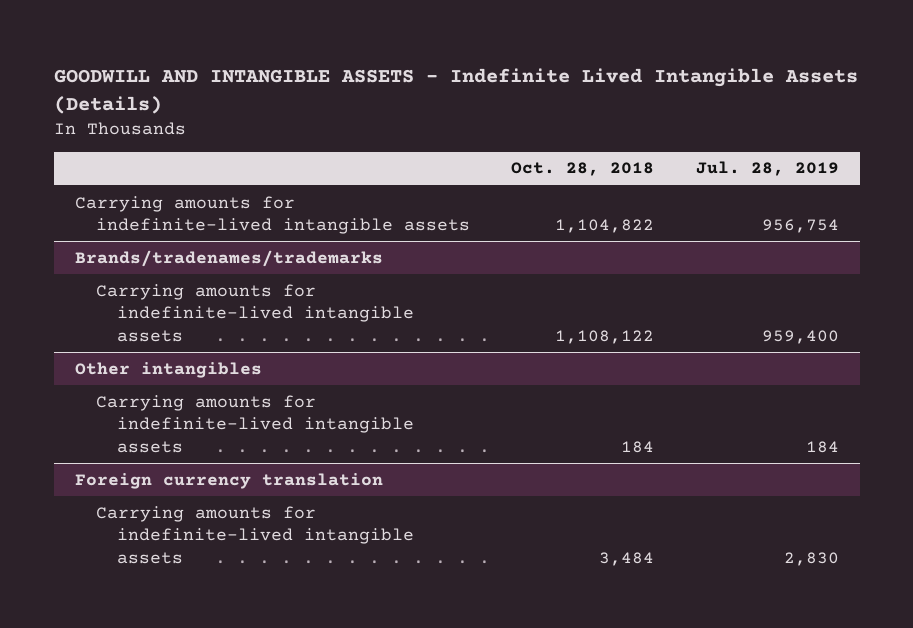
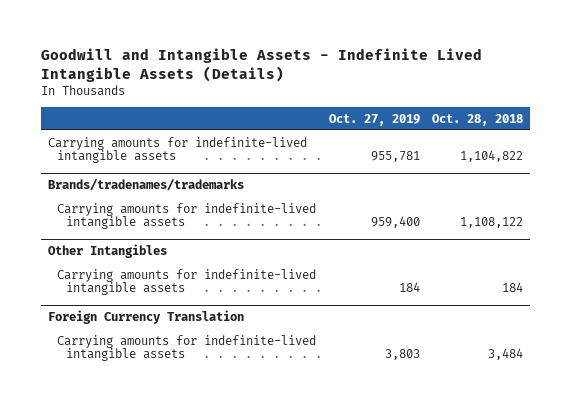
[53,67,858,114] GOODWILL AND INTANGIBLE ASSETS - Indefinite Lived Intangible Assets (Details) -> [41,47,483,82] Goodwill and Intangible Assets - Indefinite Lived Intangible Assets (Details)
[695,161,839,177] Jul. 28, 2019 -> none
none -> [328,113,420,126] Oct. 27, 2019
[74,361,262,378] Other intangibles -> [47,244,167,259] Other Intangibles
[74,472,383,489] Foreign currency translation -> [47,310,244,325] Foreign Currency Translation

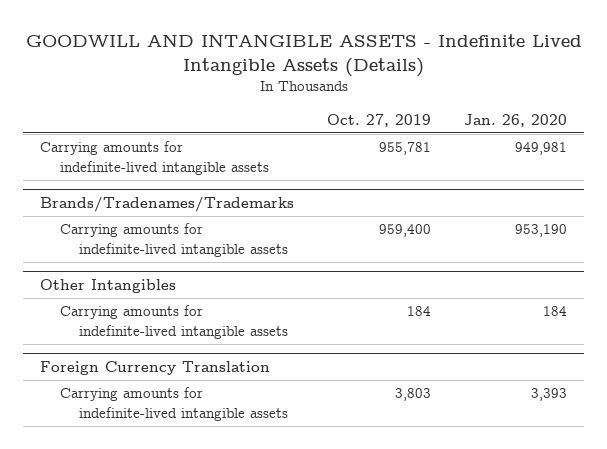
[41,47,483,82] Goodwill and Intangible Assets - Indefinite Lived Intangible Assets (Details) -> [25,33,582,77] GOODWILL AND INTANGIBLE ASSETS - Indefinite Lived Intangible Assets (Details)
[432,113,524,126] Oct. 28, 2018 -> none
none -> [464,113,568,127] Jan. 26, 2020
[47,178,244,192] Brands/tradenames/trademarks -> [39,197,294,213] Brands/Tradenames/Trademarks

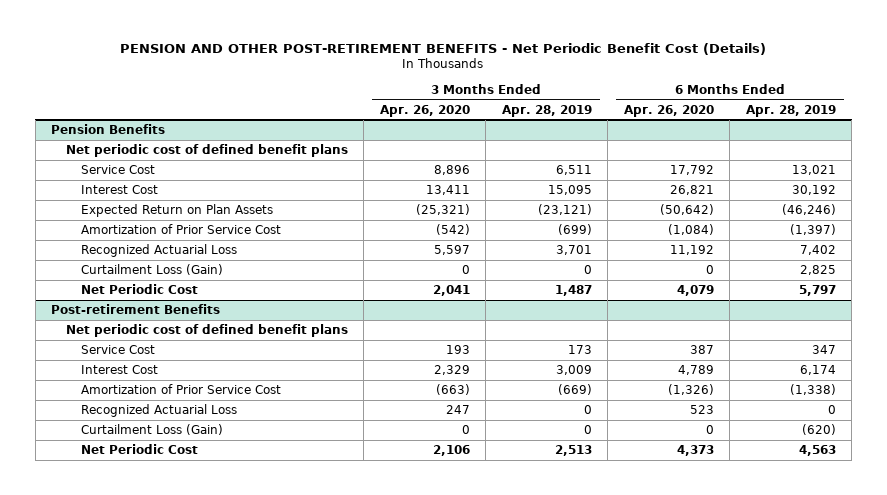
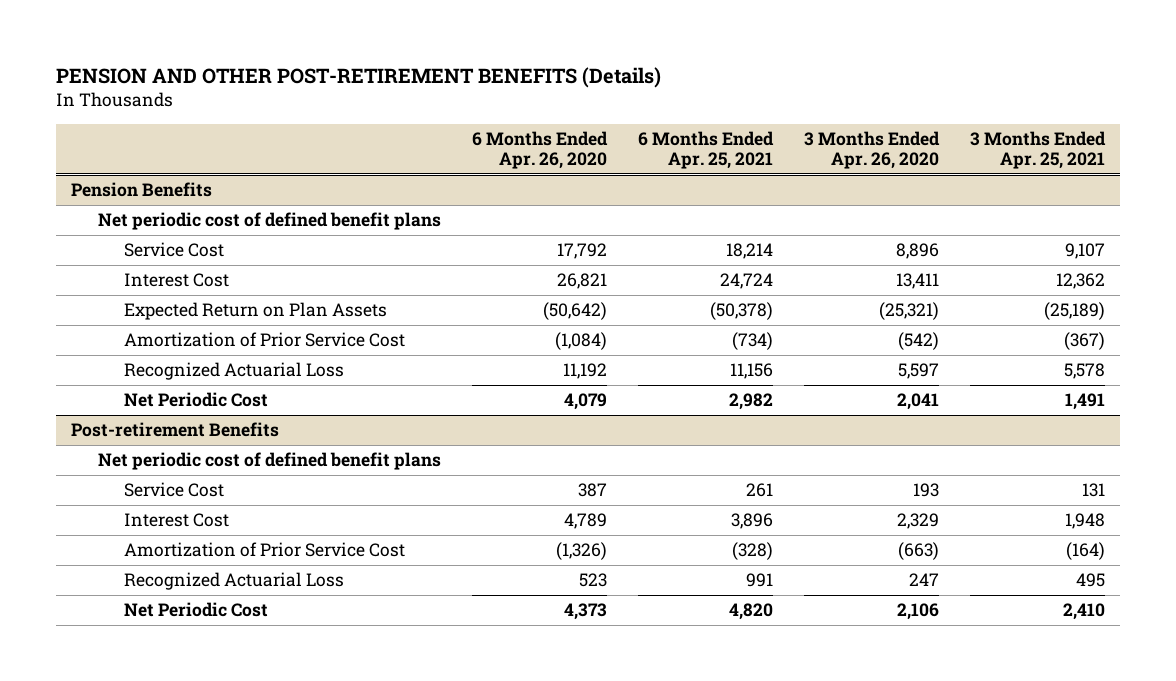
[120,42,767,55] PENSION AND OTHER POST-RETIREMENT BENEFITS - Net Periodic Benefit Cost (Details) -> [55,66,661,88] PENSION AND OTHER POST-RETIREMENT BENEFITS (Details)
[501,104,592,117] Apr. 28, 2019 -> none
[745,104,836,117] Apr. 28, 2019 -> none
none -> [637,130,774,170] 6 Months Ended Apr. 25, 2021
none -> [969,130,1106,170] 3 Months Ended Apr. 25, 2021
[80,264,223,276] Curtailment Loss (Gain) -> none
[80,424,223,436] Curtailment Loss (Gain) -> none

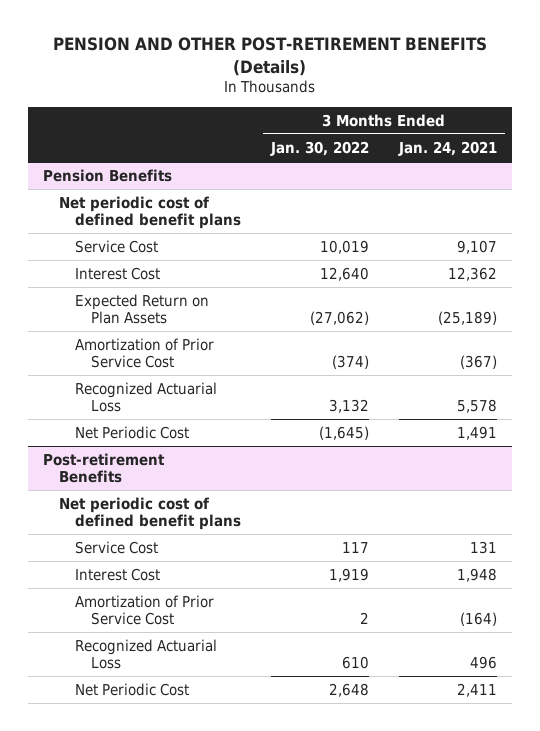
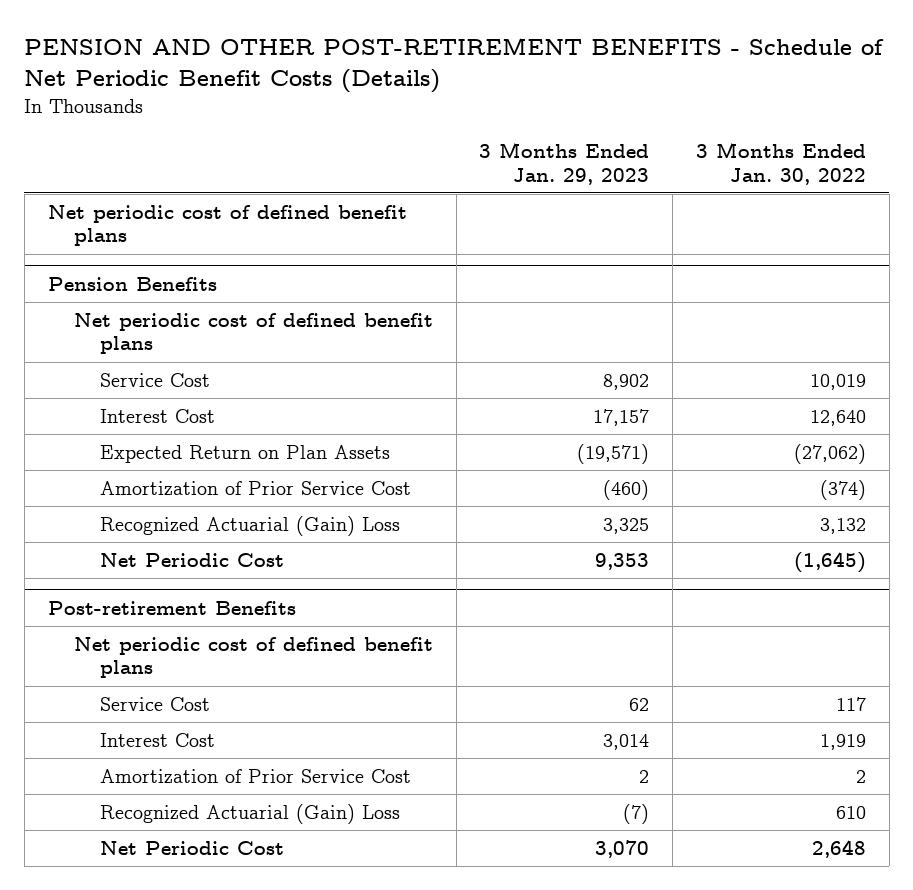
[52,37,487,76] PENSION AND OTHER POST-RETIREMENT BENEFITS (Details) -> [24,38,885,94] PENSION AND OTHER POST-RETIREMENT BENEFITS - Schedule of Net Periodic Benefit Costs (Details)
[398,140,498,156] Jan. 24, 2021 -> none
none -> [479,142,650,185] 3 Months Ended Jan. 29, 2023
none -> [47,205,407,247] Net periodic cost of defined benefit plans
[74,381,217,412] Recognized Actuarial Loss -> [100,516,401,537] Recognized Actuarial (Gain) Loss
[74,638,217,669] Recognized Actuarial Loss -> [100,804,401,825] Recognized Actuarial (Gain) Loss

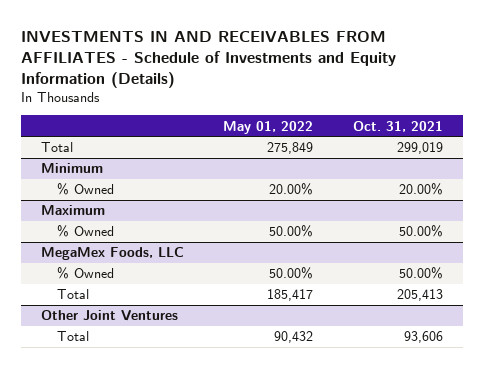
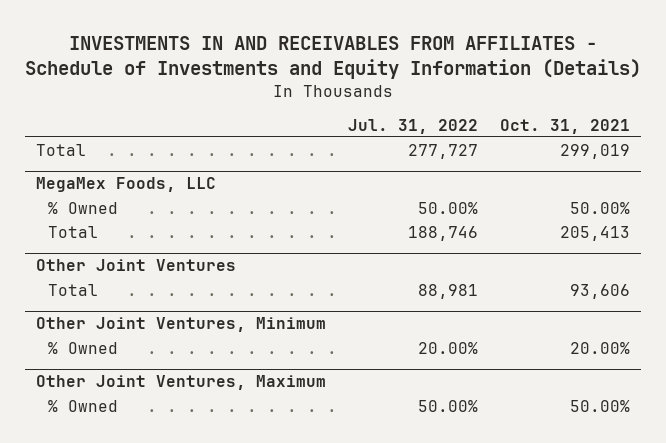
[223,120,314,134] May 01, 2022 -> none
none -> [348,118,479,134] Jul. 31, 2022
[40,163,103,174] Minimum -> none
[56,183,114,196] % Owned -> none
[40,205,105,216] Maximum -> none
[56,225,114,238] % Owned -> none
none -> [35,317,326,333] Other Joint Ventures, Minimum
none -> [47,341,118,354] % Owned
none -> [35,375,326,391] Other Joint Ventures, Maximum
none -> [47,399,118,412] % Owned

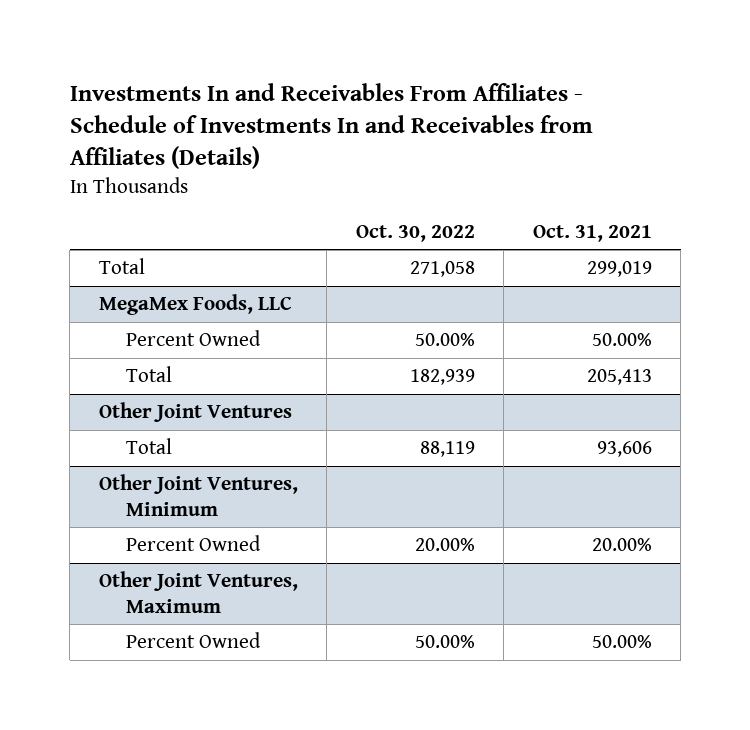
[25,35,642,79] INVESTMENTS IN AND RECEIVABLES FROM AFFILIATES - Schedule of Investments and Equity Information (Details) -> [69,83,593,170] Investments In and Receivables From Affiliates - Schedule of Investments In and Receivables from Affiliates (Details)
[348,118,479,134] Jul. 31, 2022 -> none
none -> [355,224,475,242] Oct. 30, 2022
[47,201,118,214] % Owned -> [125,330,261,347] Percent Owned
[47,341,118,354] % Owned -> [125,535,261,552] Percent Owned
[47,399,118,412] % Owned -> [125,632,261,649] Percent Owned

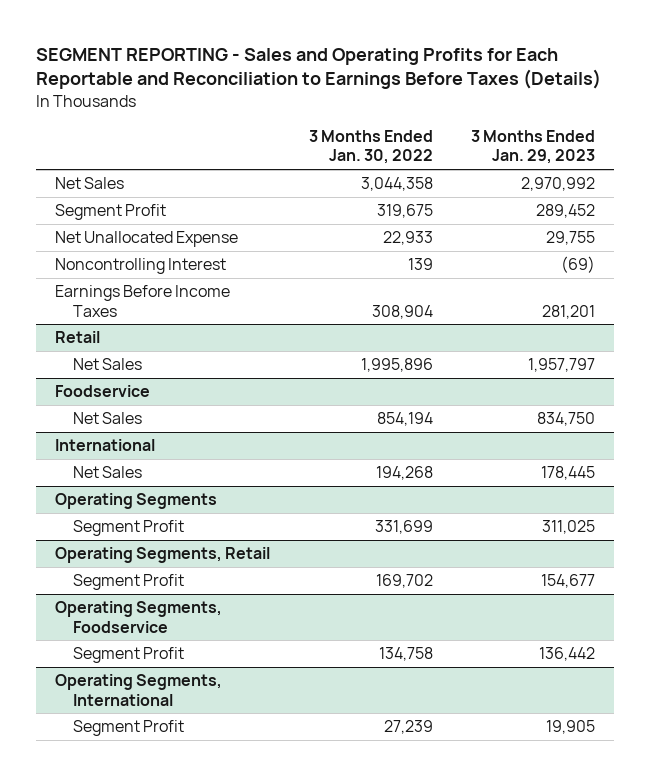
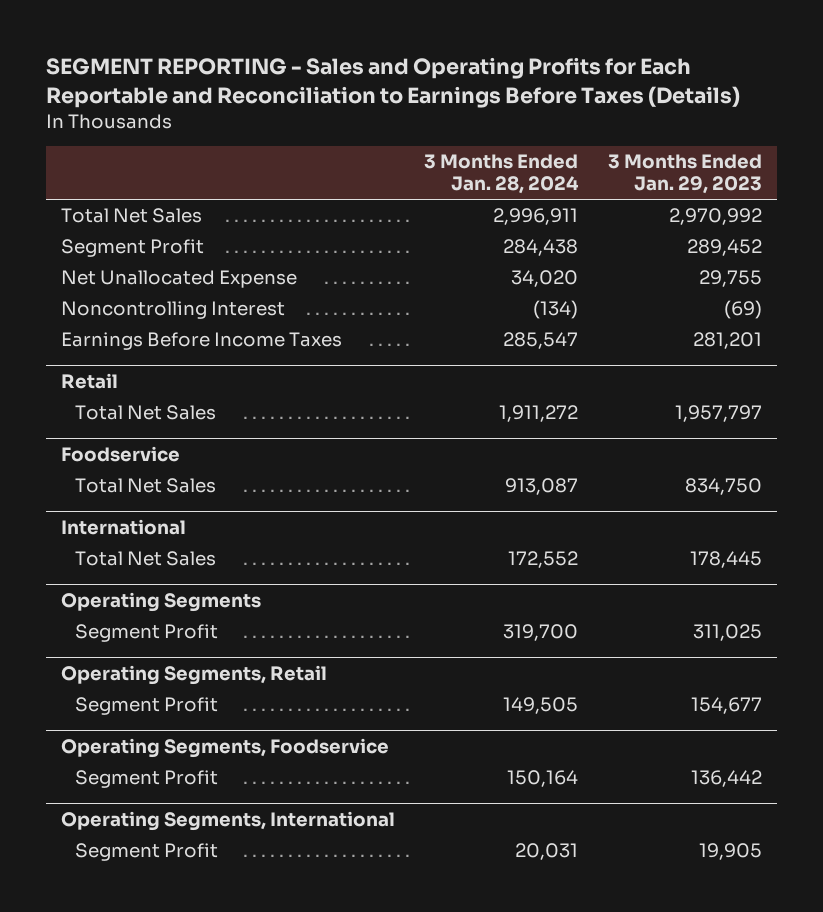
[308,129,433,165] 3 Months Ended Jan. 30, 2022 -> none
none -> [424,154,580,195] 3 Months Ended Jan. 28, 2024
[55,177,125,190] Net Sales -> [60,208,202,224] Total Net Sales
[73,358,143,371] Net Sales -> [74,405,216,421] Total Net Sales
[73,412,143,425] Net Sales -> [74,478,216,494] Total Net Sales
[73,466,143,479] Net Sales -> [74,551,216,567] Total Net Sales

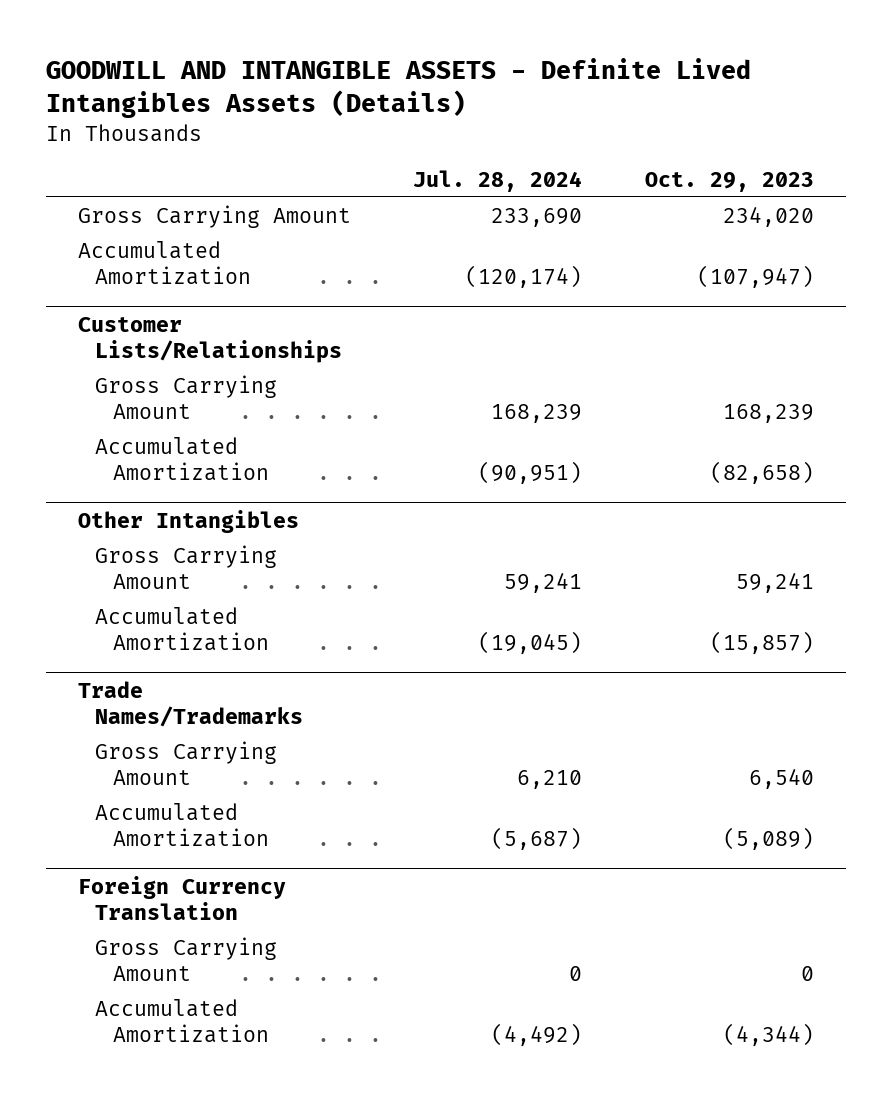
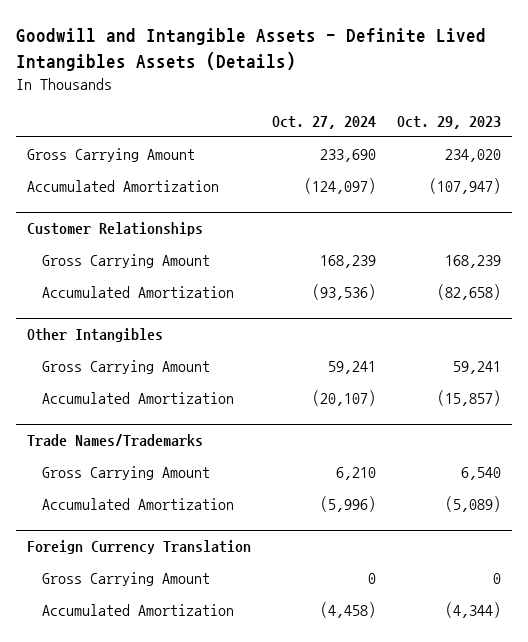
[46,58,752,119] GOODWILL AND INTANGIBLE ASSETS - Definite Lived Intangibles Assets (Details) -> [16,28,487,71] Goodwill and Intangible Assets - Definite Lived Intangibles Assets (Details)
[413,169,583,192] Jul. 28, 2024 -> none
none -> [272,116,377,130] Oct. 27, 2024
[77,316,343,363] Customer Lists/Relationships -> [26,222,203,237] Customer Relationships

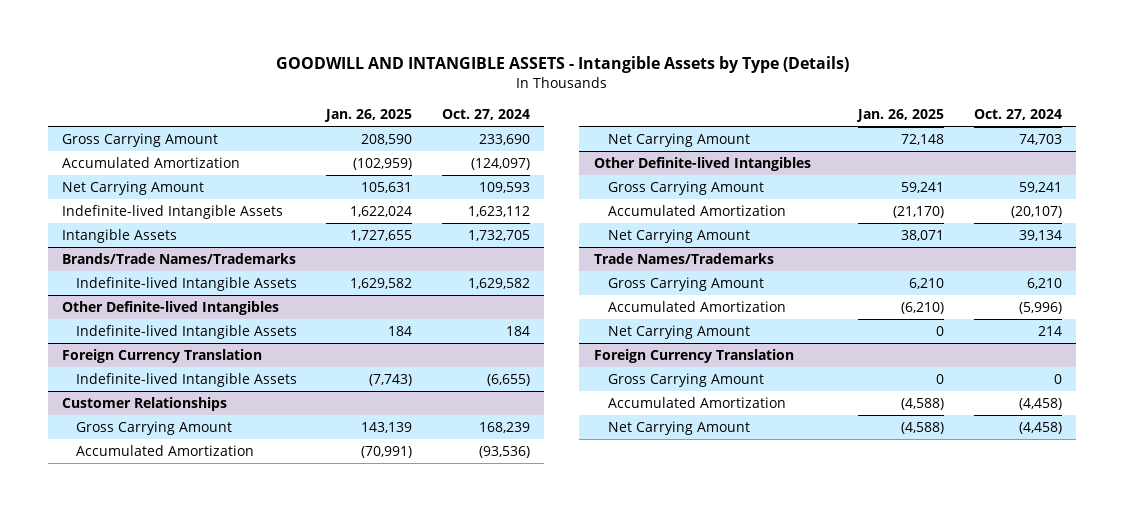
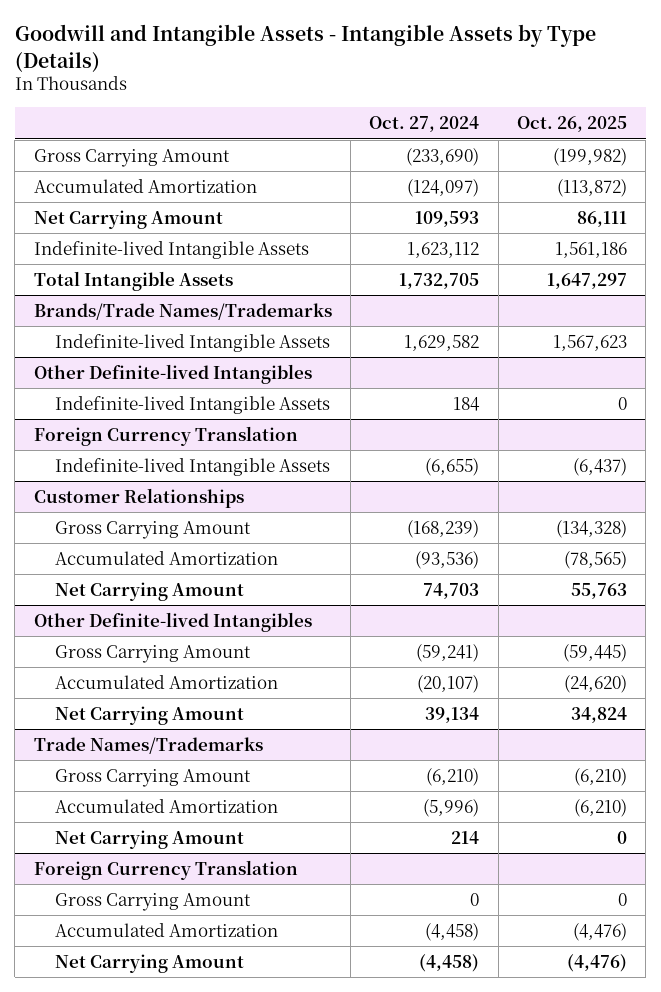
[275,56,849,74] GOODWILL AND INTANGIBLE ASSETS - Intangible Assets by Type (Details) -> [14,24,596,72] Goodwill and Intangible Assets - Intangible Assets by Type (Details)
[324,109,413,123] Jan. 26, 2025 -> none
none -> [517,116,628,133] Oct. 26, 2025
[478,133,530,145] 233,690 -> [406,147,480,166] (233,690)
[62,228,178,243] Intangible Assets -> [33,270,233,291] Total Intangible Assets
[478,421,530,433] 168,239 -> [407,519,480,538] (168,239)
[1018,181,1062,193] 59,241 -> [416,643,480,662] (59,241)
[1026,277,1062,289] 6,210 -> [426,767,480,786] (6,210)

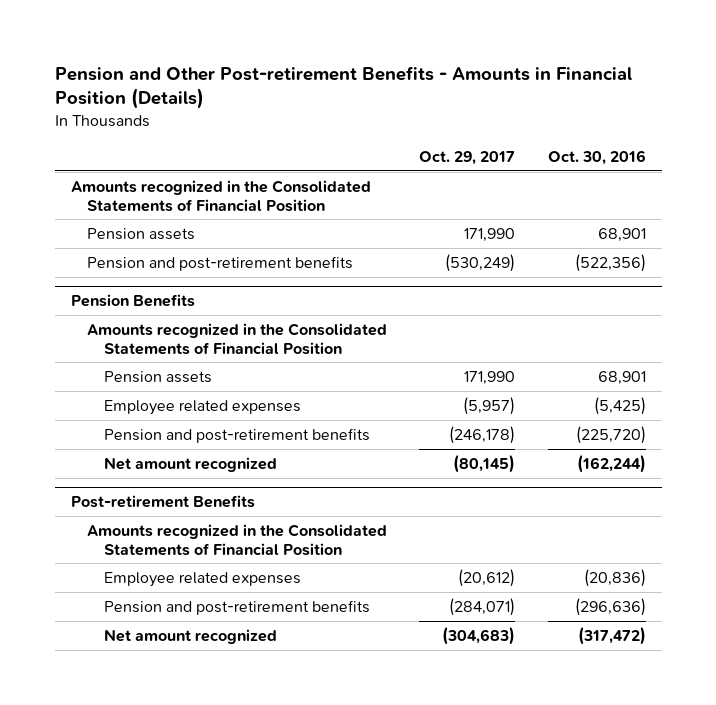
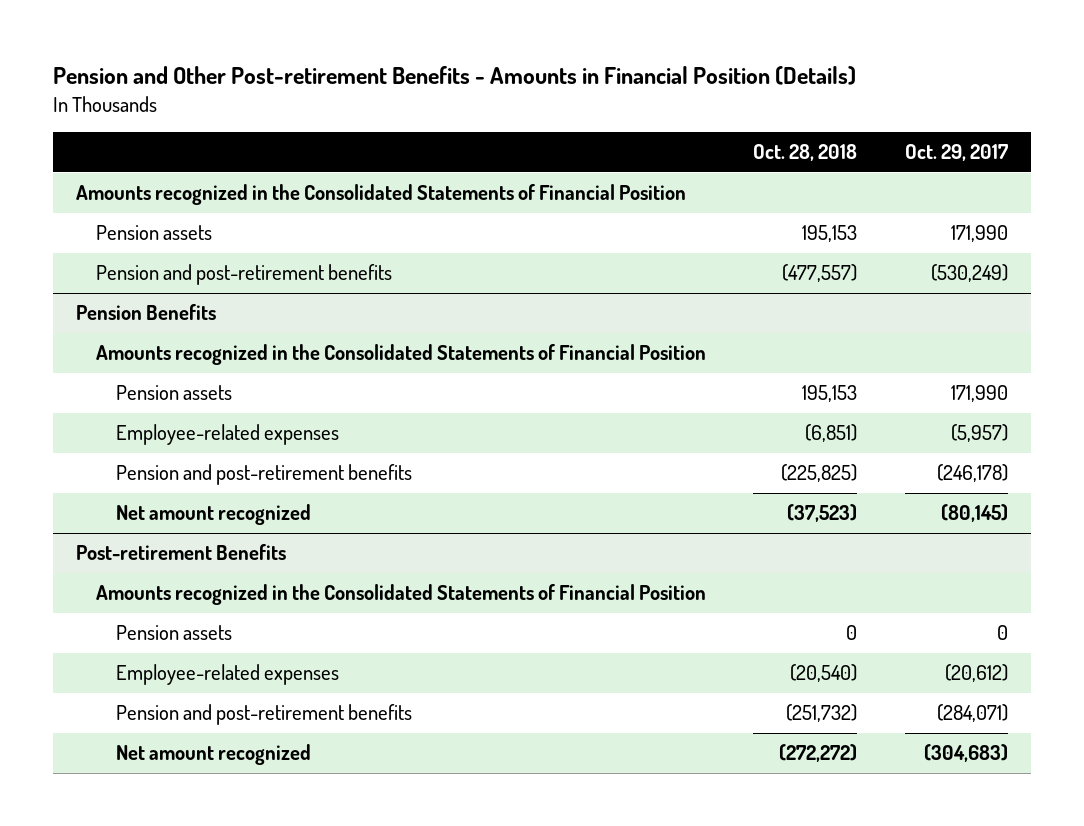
[547,150,646,166] Oct. 30, 2016 -> none
none -> [753,144,858,162] Oct. 28, 2018
[103,399,301,415] Employee related expenses -> [116,424,340,446] Employee-related expenses
none -> [116,625,233,641] Pension assets
[103,571,301,587] Employee related expenses -> [116,664,340,686] Employee-related expenses

